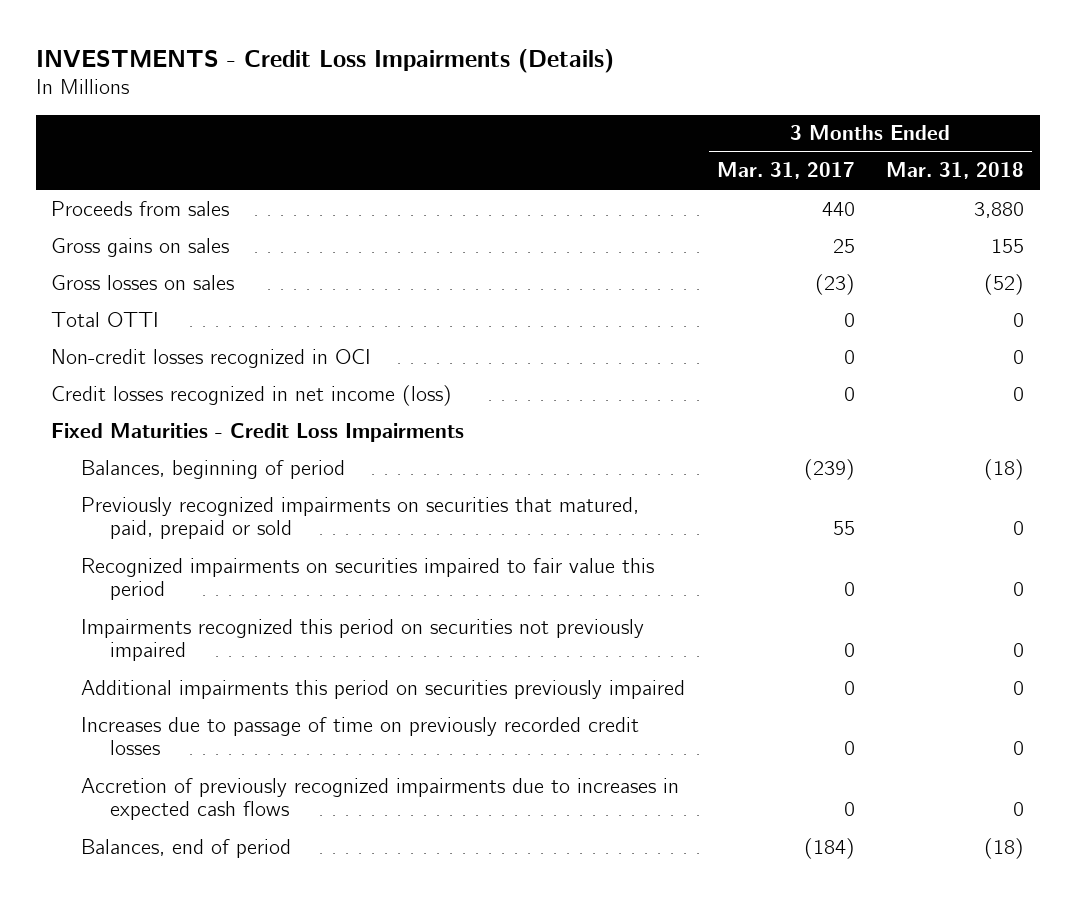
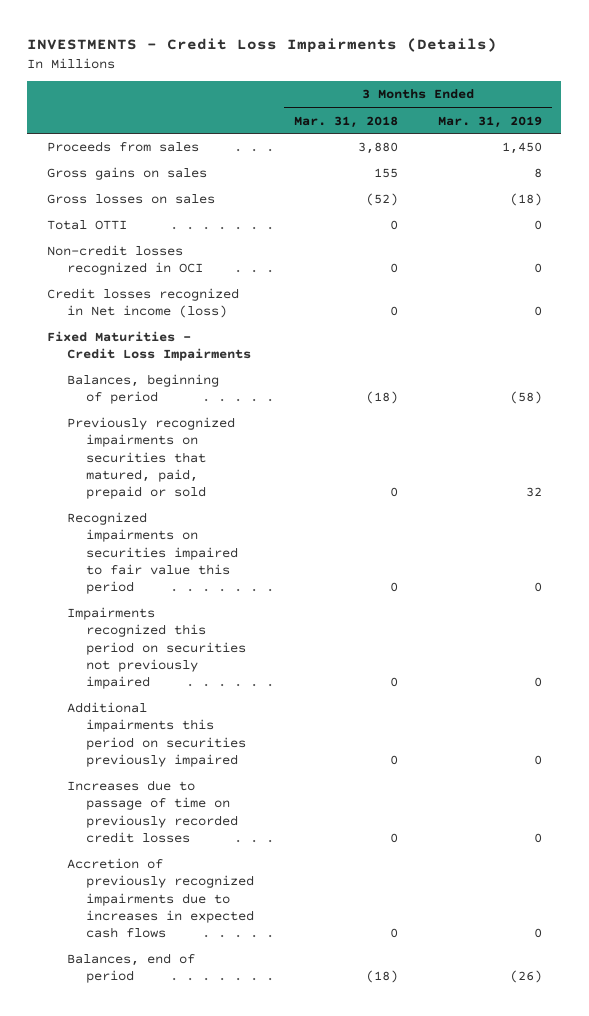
[716,162,855,180] Mar. 31, 2017 -> none
none -> [437,115,542,128] Mar. 31, 2019
[51,384,453,406] Credit losses recognized in net income (loss) -> [47,288,240,319] Credit losses recognized in Net income (loss)

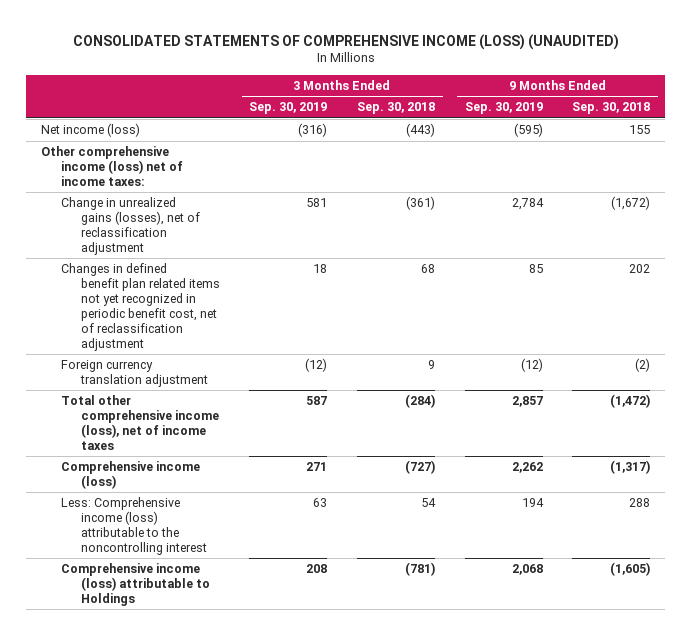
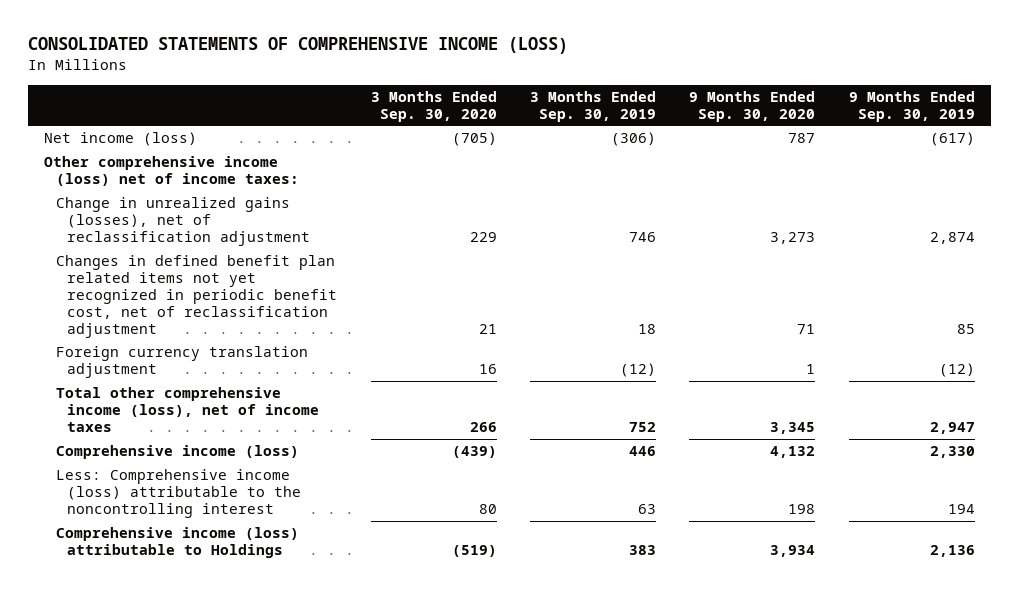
[72,33,619,50] CONSOLIDATED STATEMENTS OF COMPREHENSIVE INCOME (LOSS) (UNAUDITED) -> [27,37,568,55] CONSOLIDATED STATEMENTS OF COMPREHENSIVE INCOME (LOSS)
[357,102,436,115] Sep. 30, 2018 -> none
[572,102,651,115] Sep. 30, 2018 -> none
none -> [370,90,497,122] 3 Months Ended Sep. 30, 2020
none -> [689,90,816,122] 9 Months Ended Sep. 30, 2020
[298,123,328,138] (316) -> [610,132,656,147] (306)
[513,123,543,138] (595) -> [929,132,975,147] (617)
[306,198,328,208] 581 -> [628,231,656,242] 746
[511,198,544,211] 2,784 -> [929,231,975,244] 2,874
[306,396,328,406] 587 -> [628,421,656,432] 752
[511,396,543,408] 2,857 -> [929,421,975,434] 2,947
[306,462,328,472] 271 -> [628,446,656,457] 446
[511,462,543,474] 2,262 -> [929,446,975,459] 2,330
[306,564,328,574] 208 -> [628,545,656,556] 383
[511,564,543,576] 2,068 -> [929,545,975,558] 2,136

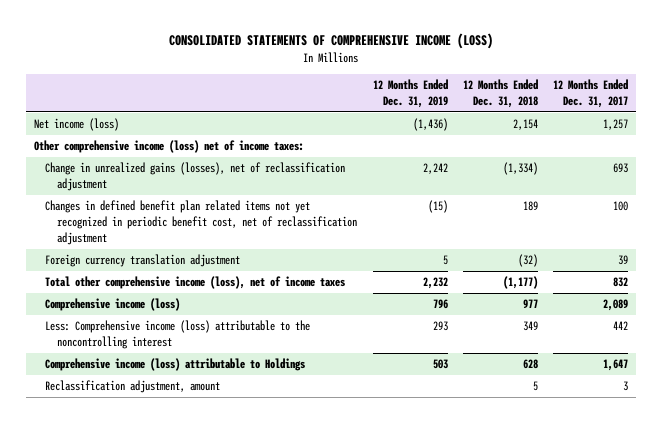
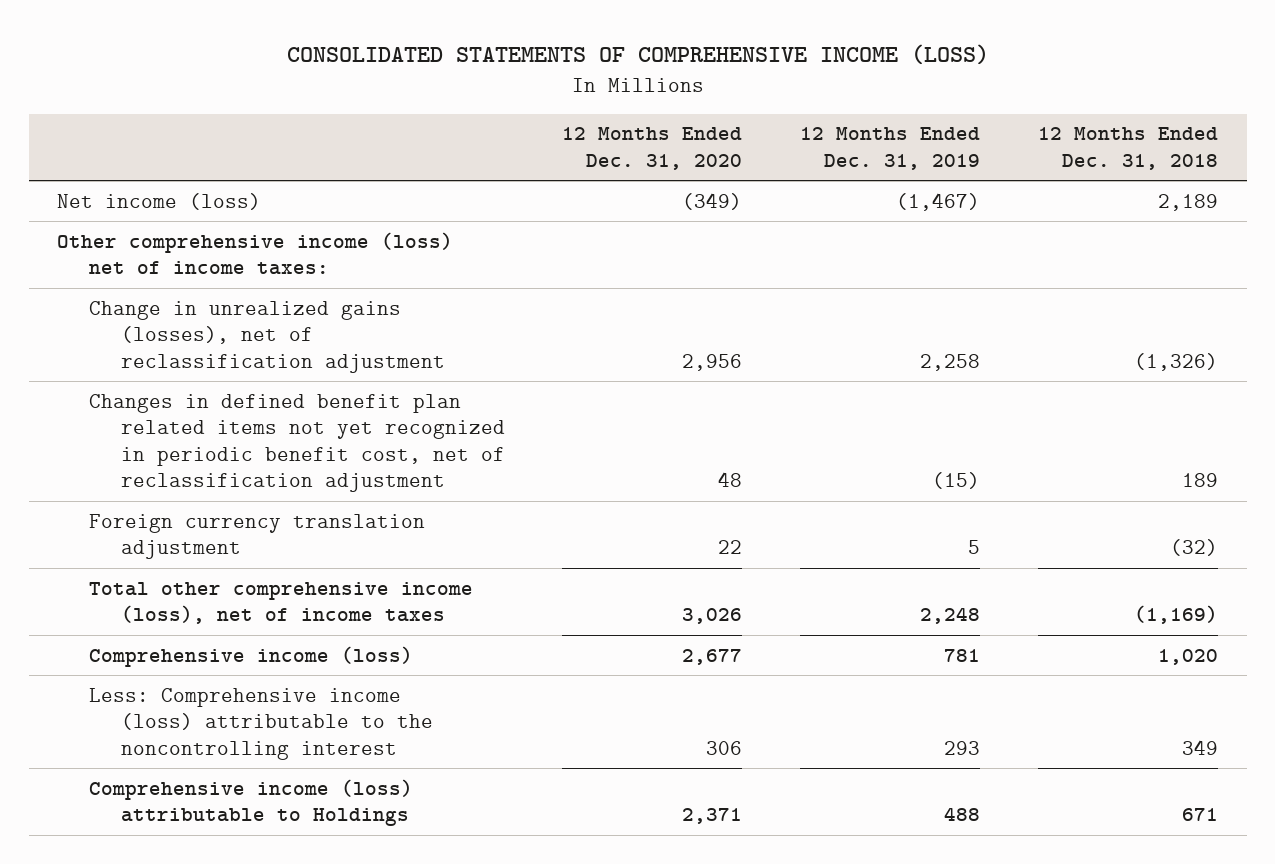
[553,79,629,108] 12 Months Ended Dec. 31, 2017 -> none
none -> [562,127,743,171] 12 Months Ended Dec. 31, 2020
[412,118,448,132] (1,436) -> [896,192,981,211] (1,467)
[512,119,538,131] 2,154 -> [1157,193,1218,211] 2,189
[422,163,448,175] 2,242 -> [920,353,981,371] 2,258
[502,162,538,176] (1,334) -> [1133,352,1218,371] (1,326)
[422,277,448,290] 2,232 -> [920,607,981,625] 2,248
[502,276,538,290] (1,177) -> [1133,605,1218,625] (1,169)
[432,299,448,310] 796 -> [944,648,981,662] 781
[522,299,538,309] 977 -> [1157,648,1218,665] 1,020
[45,380,221,394] Reclassification adjustment, amount -> none
[432,359,448,370] 503 -> [944,807,981,822] 488
[522,359,538,370] 628 -> [1181,808,1218,822] 671

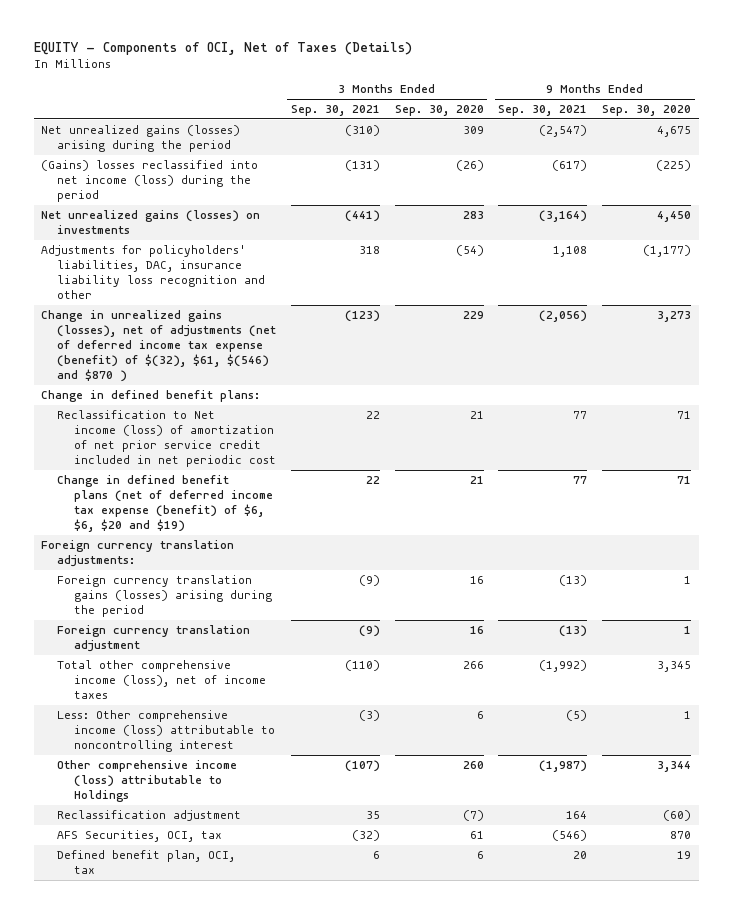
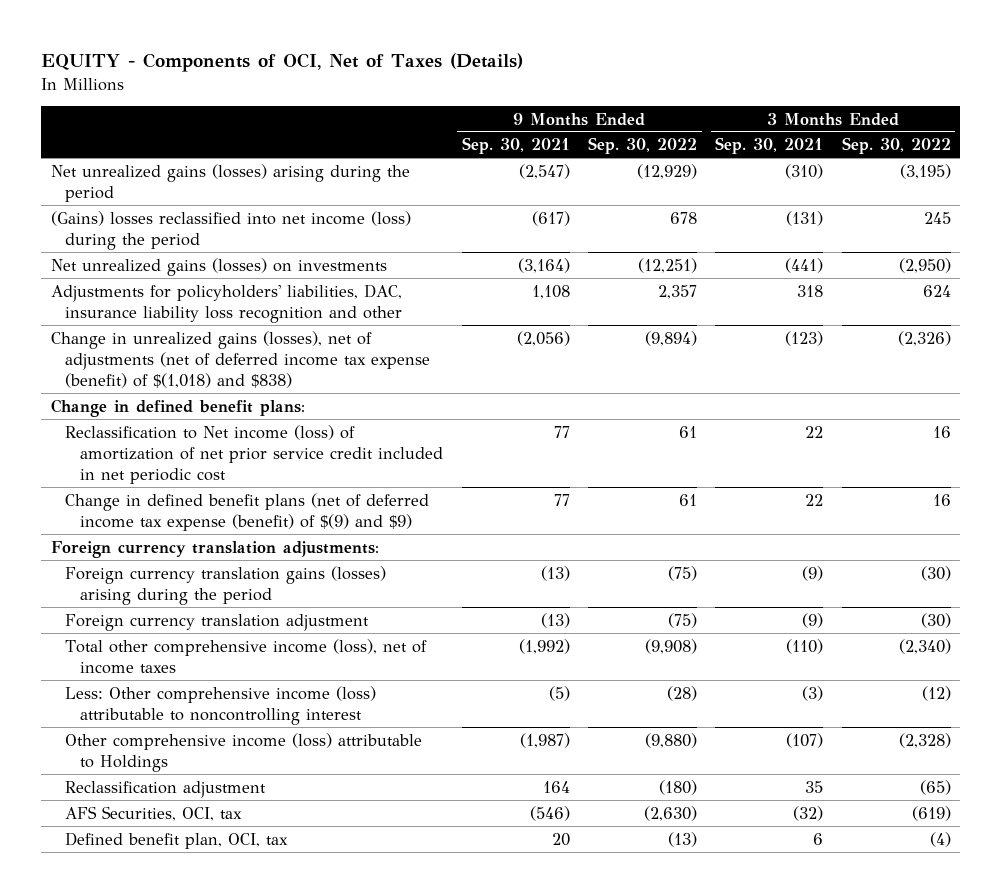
[394,105,484,117] Sep. 30, 2020 -> none
[602,105,692,117] Sep. 30, 2020 -> none
none -> [588,137,698,155] Sep. 30, 2022
none -> [841,137,951,155] Sep. 30, 2022
[40,309,277,382] Change in unrealized gains (losses), net of adjustments (net of deferred income tax expense (benefit) of $(32), $61, $(546) and $870 ) -> [50,330,431,389] Change in unrealized gains (losses), net of adjustments (net of deferred income tax expense (benefit) of $(1,018) and $838)
[57,474,273,532] Change in defined benefit plans (net of deferred income tax expense (benefit) of $6, $6, $20 and $19) -> [65,492,430,531] Change in defined benefit plans (net of deferred income tax expense (benefit) of $(9) and $9)

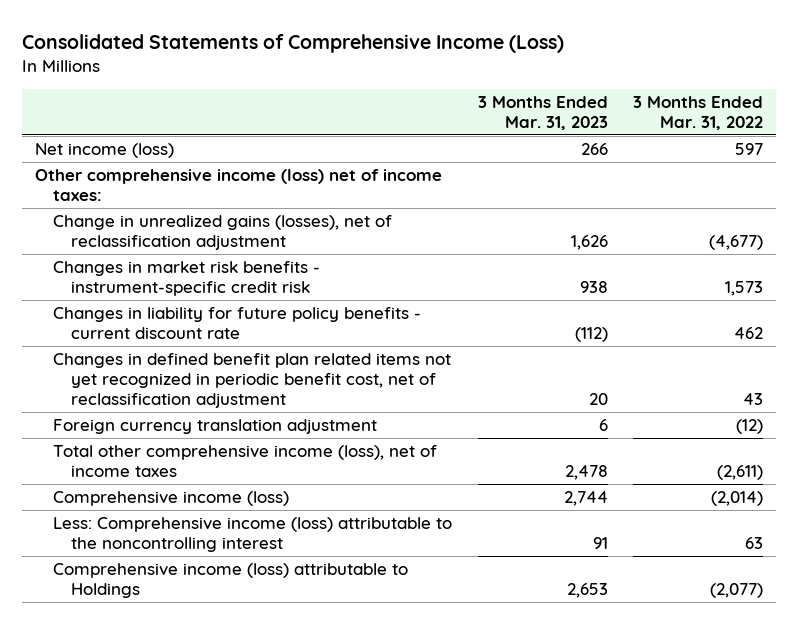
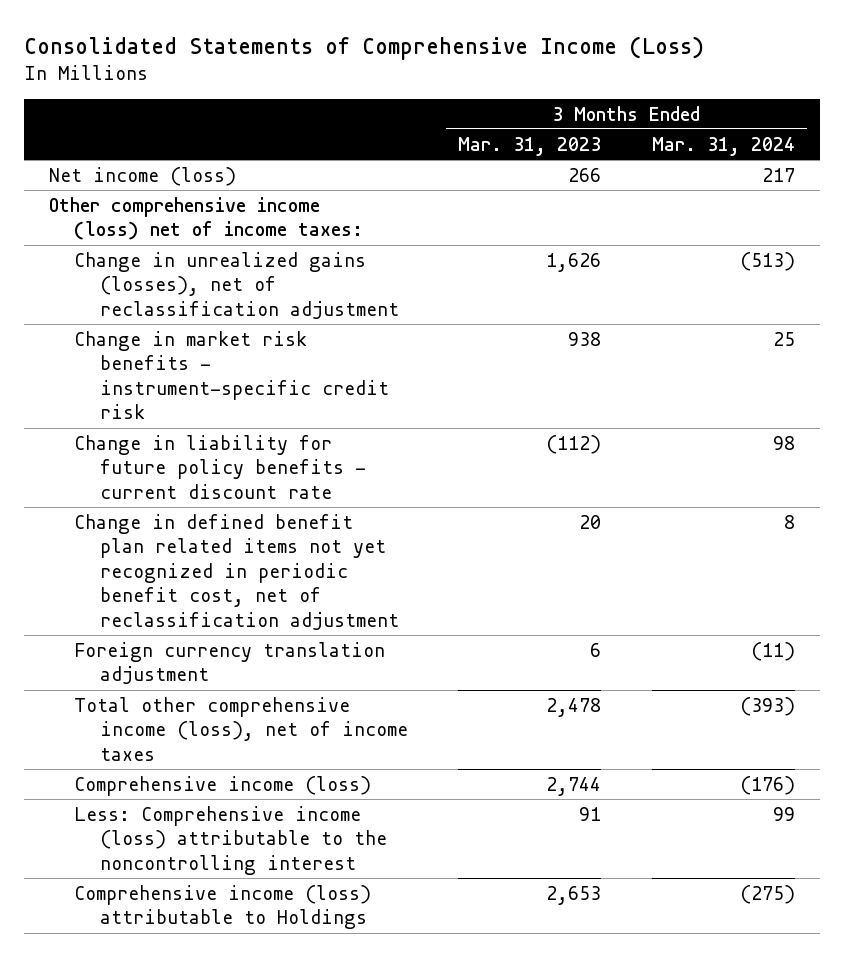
[632,95,763,130] 3 Months Ended Mar. 31, 2022 -> none
none -> [651,136,795,156] Mar. 31, 2024
[53,260,321,297] Changes in market risk benefits - instrument-specific credit risk -> [74,330,390,420] Change in market risk benefits - instrument-specific credit risk
[53,306,422,340] Changes in liability for future policy benefits - current discount rate -> [74,434,367,499] Change in liability for future policy benefits - current discount rate
[53,352,452,409] Changes in defined benefit plan related items not yet recognized in periodic benefit cost, net of reclassification adjustment -> [74,513,400,630] Change in defined benefit plan related items not yet recognized in periodic benefit cost, net of reclassification adjustment

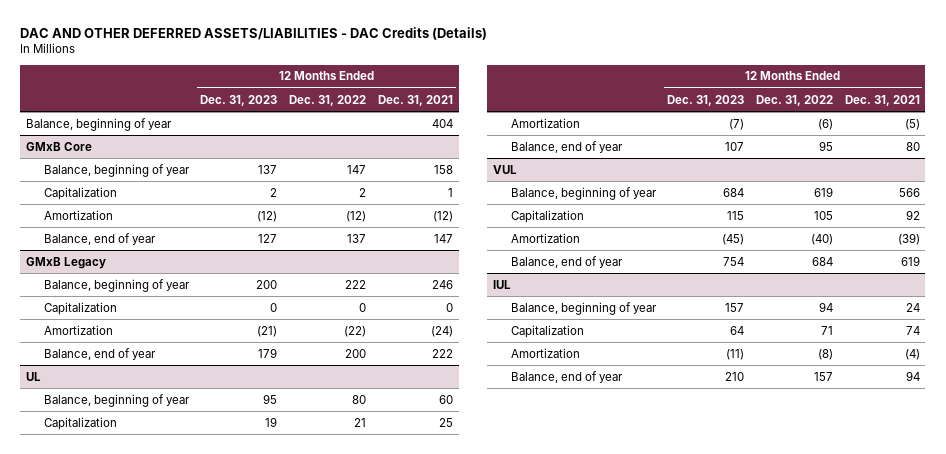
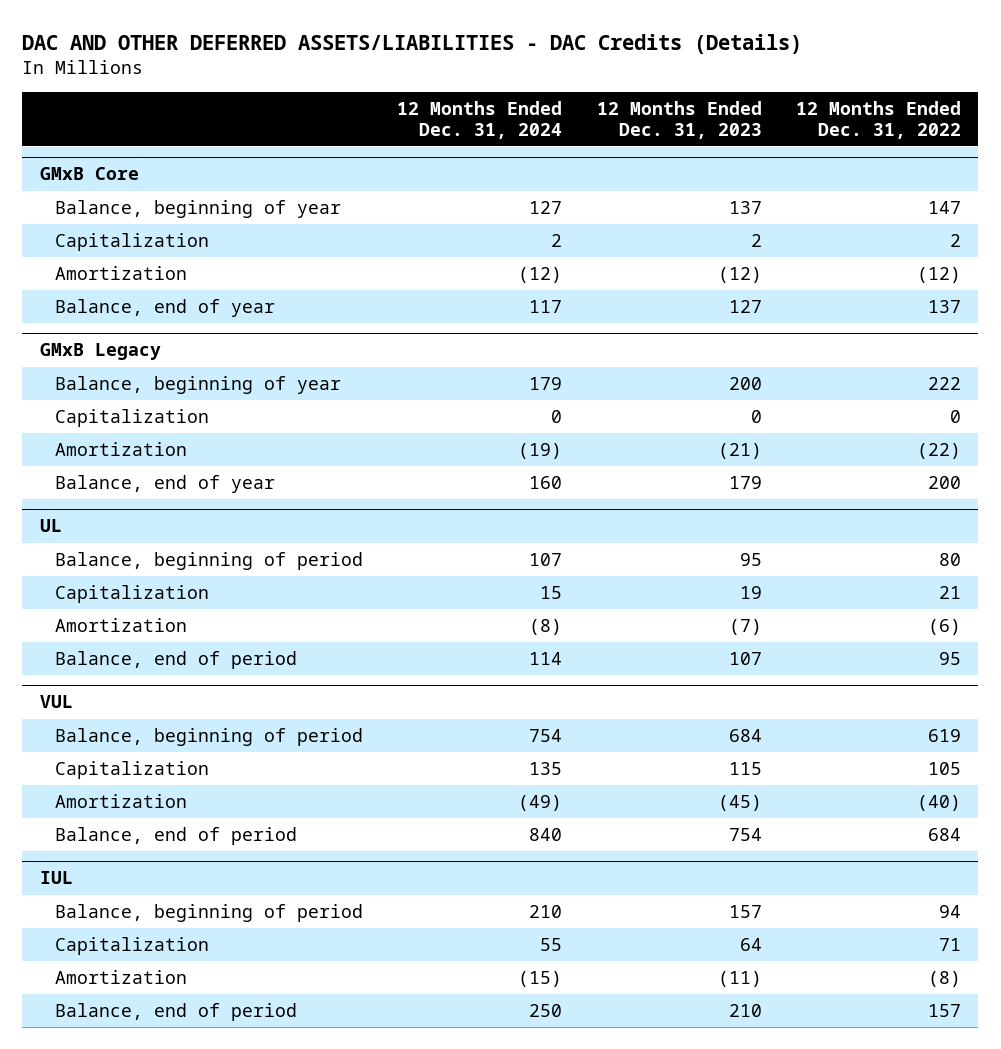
[377,94,453,106] Dec. 31, 2021 -> none
none -> [397,101,563,139] 12 Months Ended Dec. 31, 2024
[26,117,173,131] Balance, beginning of year -> none
[43,393,190,407] Balance, beginning of year -> [54,552,363,571] Balance, beginning of period
[510,140,623,153] Balance, end of year -> [54,651,297,670] Balance, end of period
[510,186,657,200] Balance, beginning of year -> [54,728,363,747] Balance, beginning of period
[510,255,623,268] Balance, end of year -> [54,827,297,846] Balance, end of period
[510,301,657,315] Balance, beginning of year -> [54,904,363,923] Balance, beginning of period
[510,370,623,383] Balance, end of year -> [54,1003,297,1022] Balance, end of period

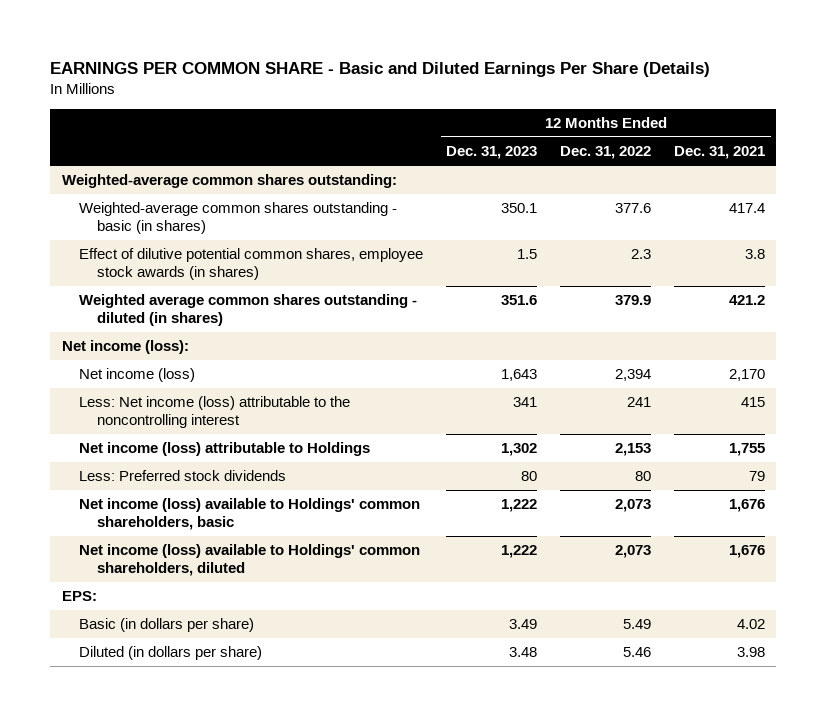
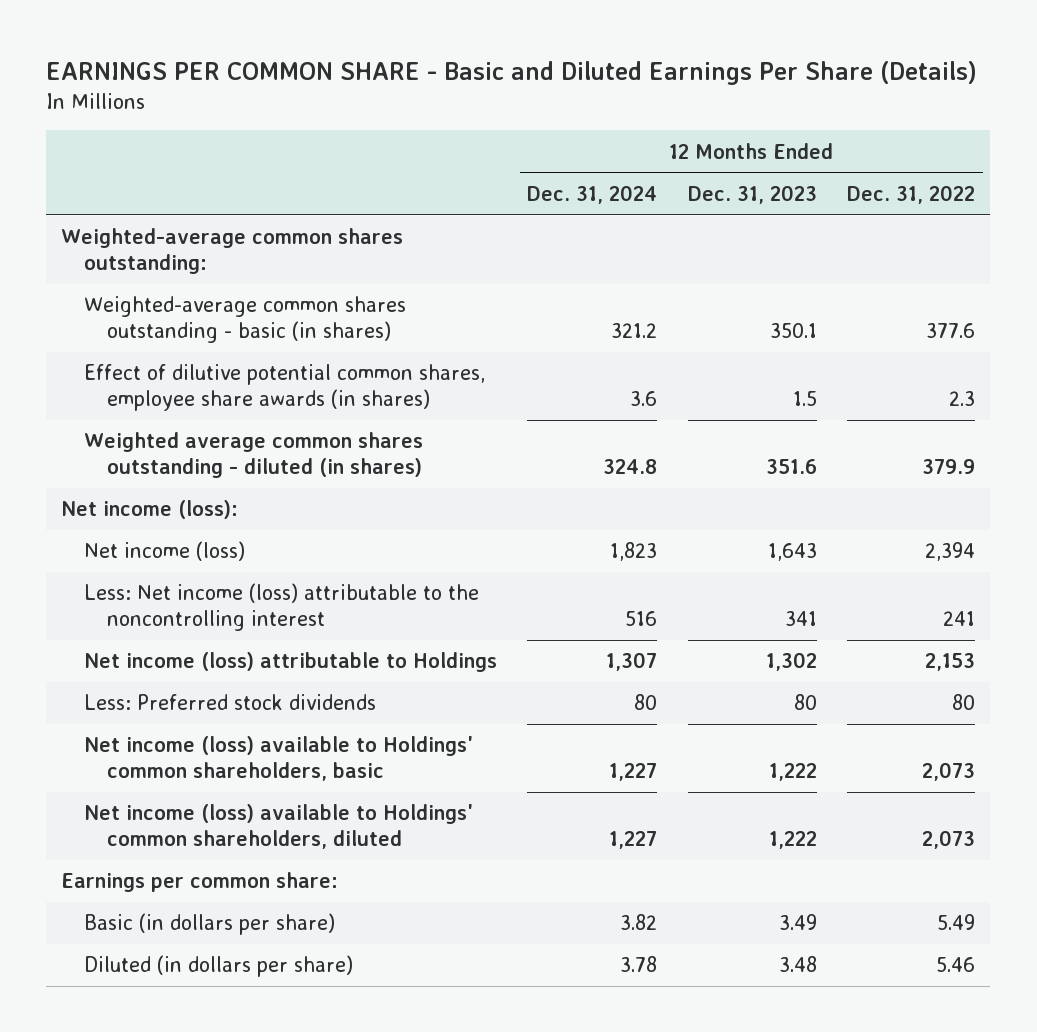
[673,146,765,160] Dec. 31, 2021 -> none
none -> [527,185,658,205] Dec. 31, 2024
[79,248,424,280] Effect of dilutive potential common shares, employee stock awards (in shares) -> [84,364,486,412] Effect of dilutive potential common shares, employee share awards (in shares)
[61,591,97,602] EPS: -> [61,872,339,893] Earnings per common share:

